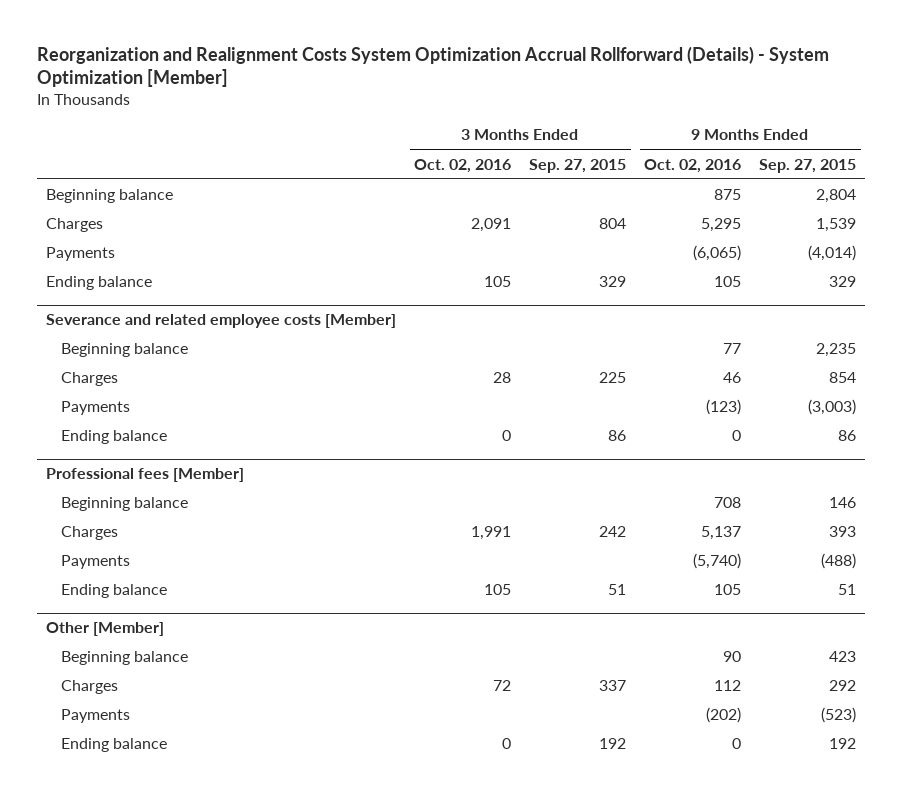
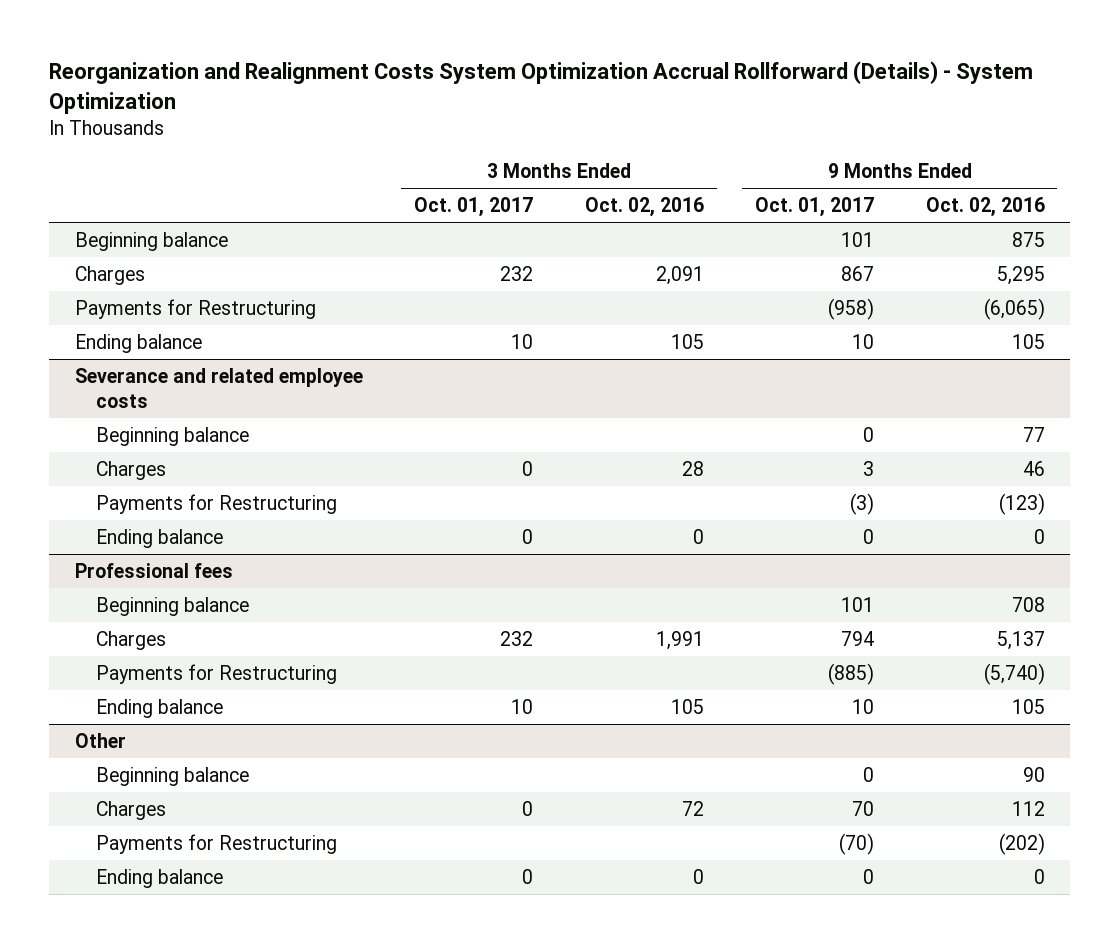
[37,45,830,88] Reorganization and Realignment Costs System Optimization Accrual Rollforward (Details) - System Optimization [Member] -> [49,61,1034,115] Reorganization and Realignment Costs System Optimization Accrual Rollforward (Details) - System Optimization
[529,158,627,173] Sep. 27, 2015 -> none
[759,158,857,173] Sep. 27, 2015 -> none
none -> [414,197,534,218] Oct. 01, 2017
none -> [755,197,875,218] Oct. 01, 2017
[46,247,116,262] Payments -> [74,298,316,319] Payments for Restructuring
[46,314,397,329] Severance and related employee costs [Member] -> [74,367,363,408] Severance and related employee costs
[61,401,131,416] Payments -> [95,493,337,514] Payments for Restructuring
[46,468,245,483] Professional fees [Member] -> [74,562,233,578] Professional fees
[61,555,131,570] Payments -> [95,663,337,684] Payments for Restructuring
[46,622,165,637] Other [Member] -> [74,732,126,748] Other
[61,709,131,724] Payments -> [95,833,337,854] Payments for Restructuring

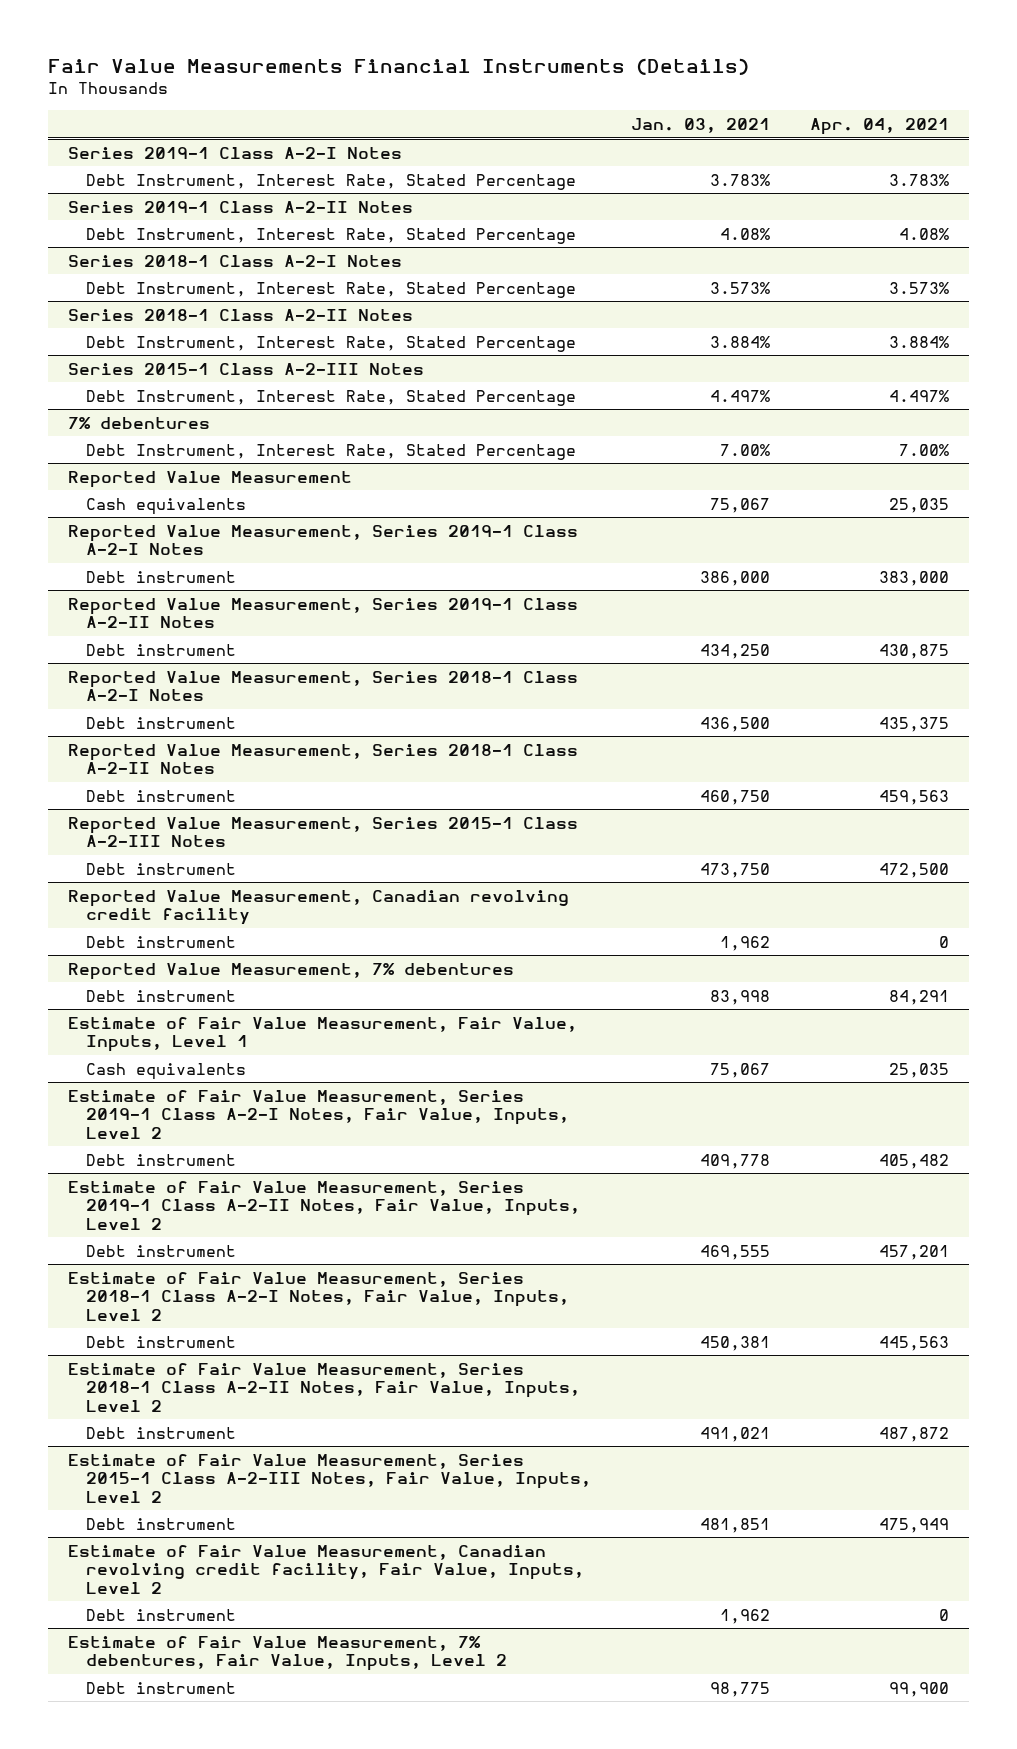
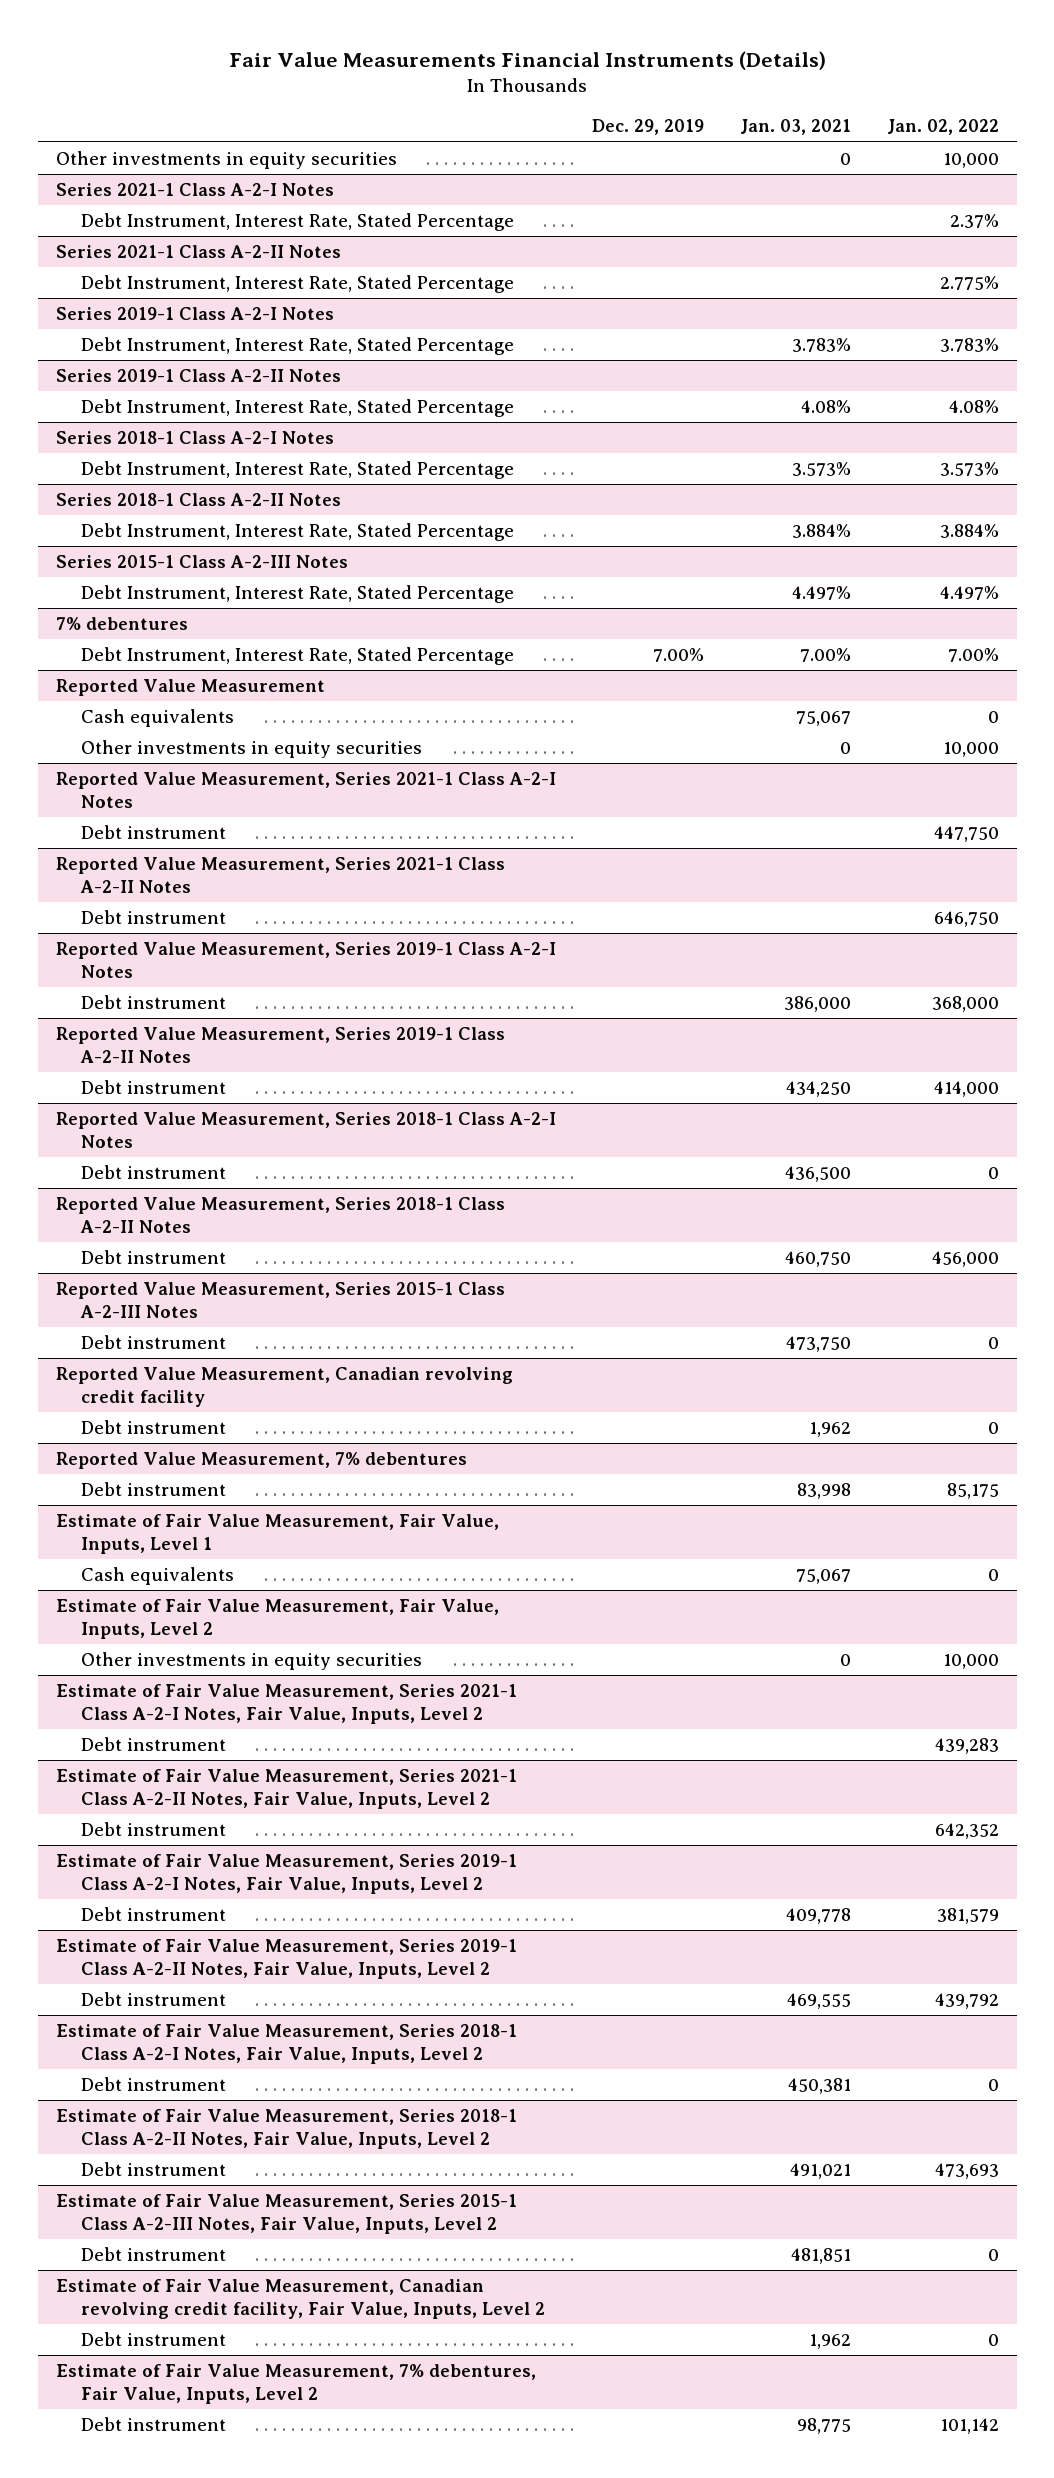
[809,118,949,136] Apr. 04, 2021 -> none
none -> [591,119,704,136] Dec. 29, 2019
none -> [886,119,999,136] Jan. 02, 2022
none -> [55,150,397,169] Other investments in equity securities
none -> [55,182,334,196] Series 2021-1 Class A-2-I Notes
none -> [81,212,515,231] Debt Instrument, Interest Rate, Stated Percentage
none -> [55,244,341,258] Series 2021-1 Class A-2-II Notes
none -> [81,274,515,293] Debt Instrument, Interest Rate, Stated Percentage
none -> [81,739,423,758] Other investments in equity securities
none -> [55,771,556,808] Reported Value Measurement, Series 2021-1 Class A-2-I Notes
none -> [81,824,227,839] Debt instrument
none -> [55,856,505,893] Reported Value Measurement, Series 2021-1 Class A-2-II Notes
none -> [81,909,227,924] Debt instrument
none -> [55,1598,499,1639] Estimate of Fair Value Measurement, Fair Value, Inputs, Level 2
none -> [81,1651,423,1670] Other investments in equity securities
none -> [55,1683,517,1724] Estimate of Fair Value Measurement, Series 2021-1 Class A-2-I Notes, Fair Value, Inputs, Level 2
none -> [81,1736,227,1751] Debt instrument
none -> [55,1768,517,1809] Estimate of Fair Value Measurement, Series 2021-1 Class A-2-II Notes, Fair Value, Inputs, Level 2
none -> [81,1821,227,1836] Debt instrument

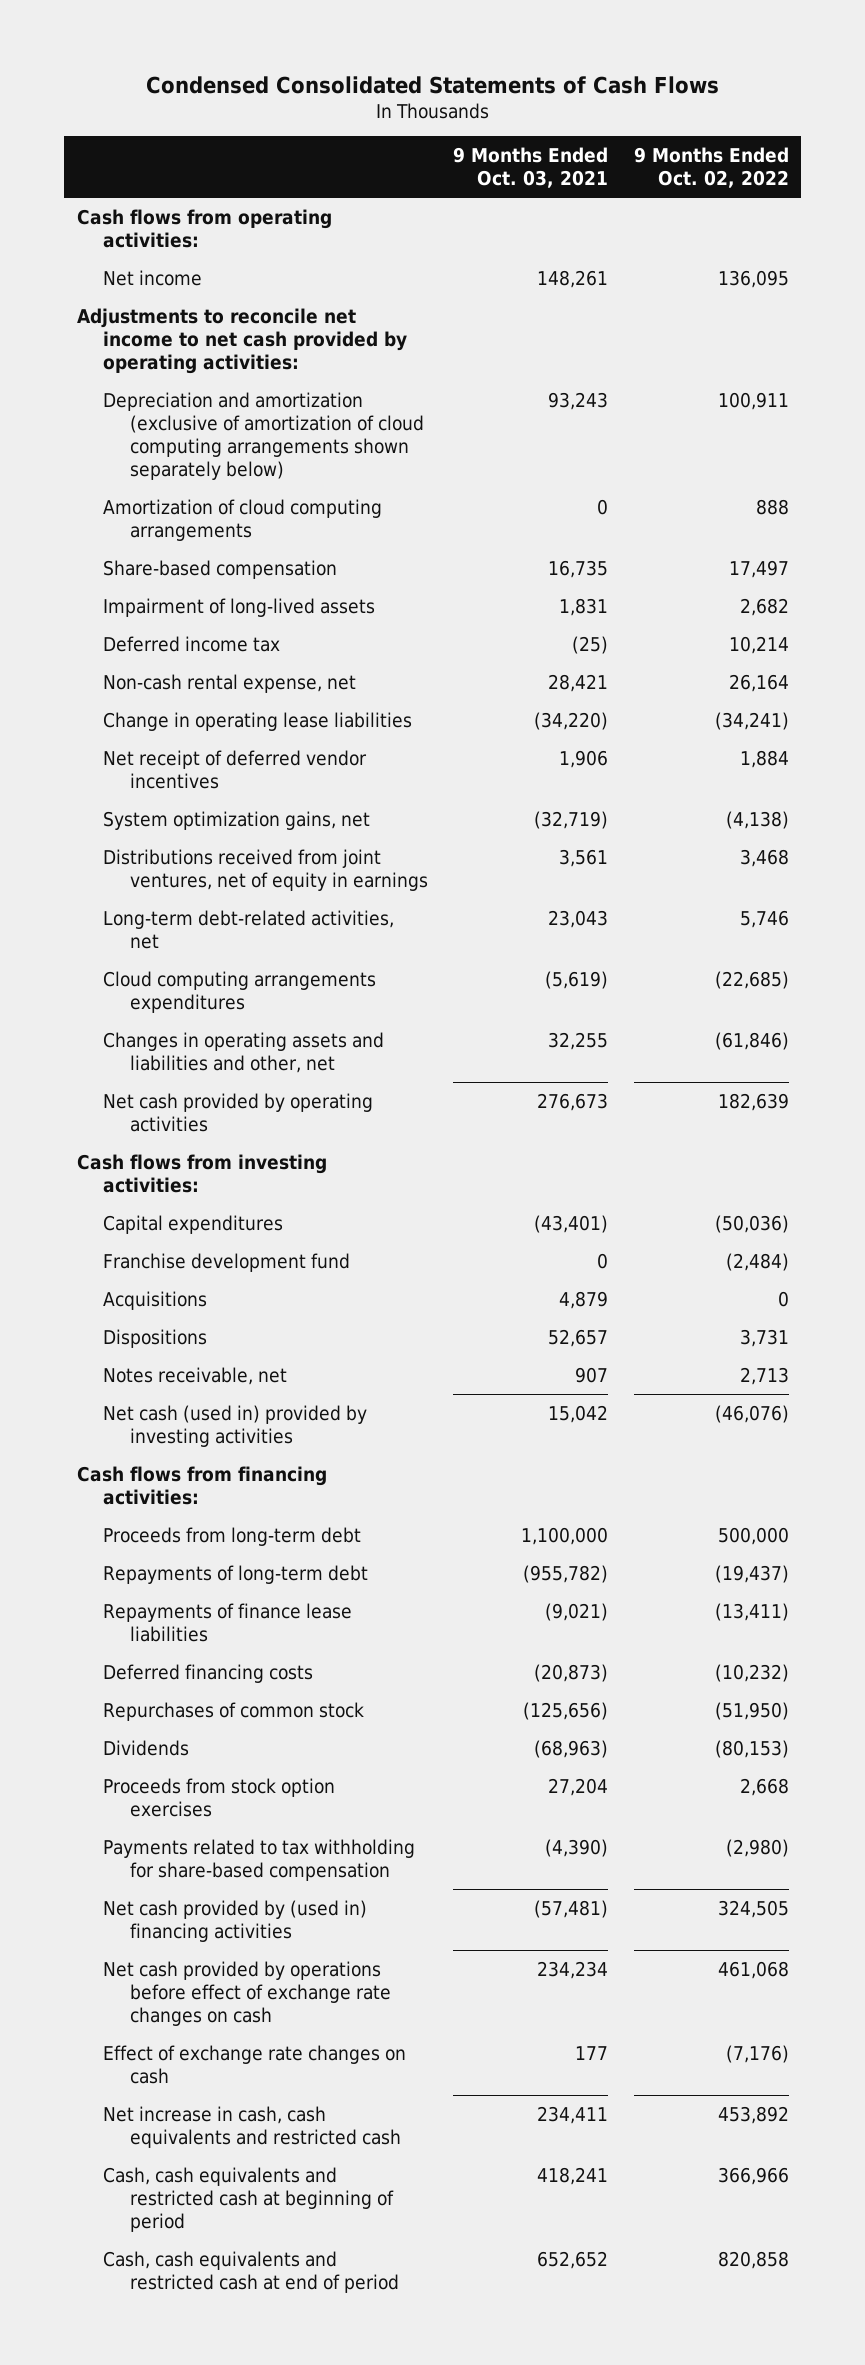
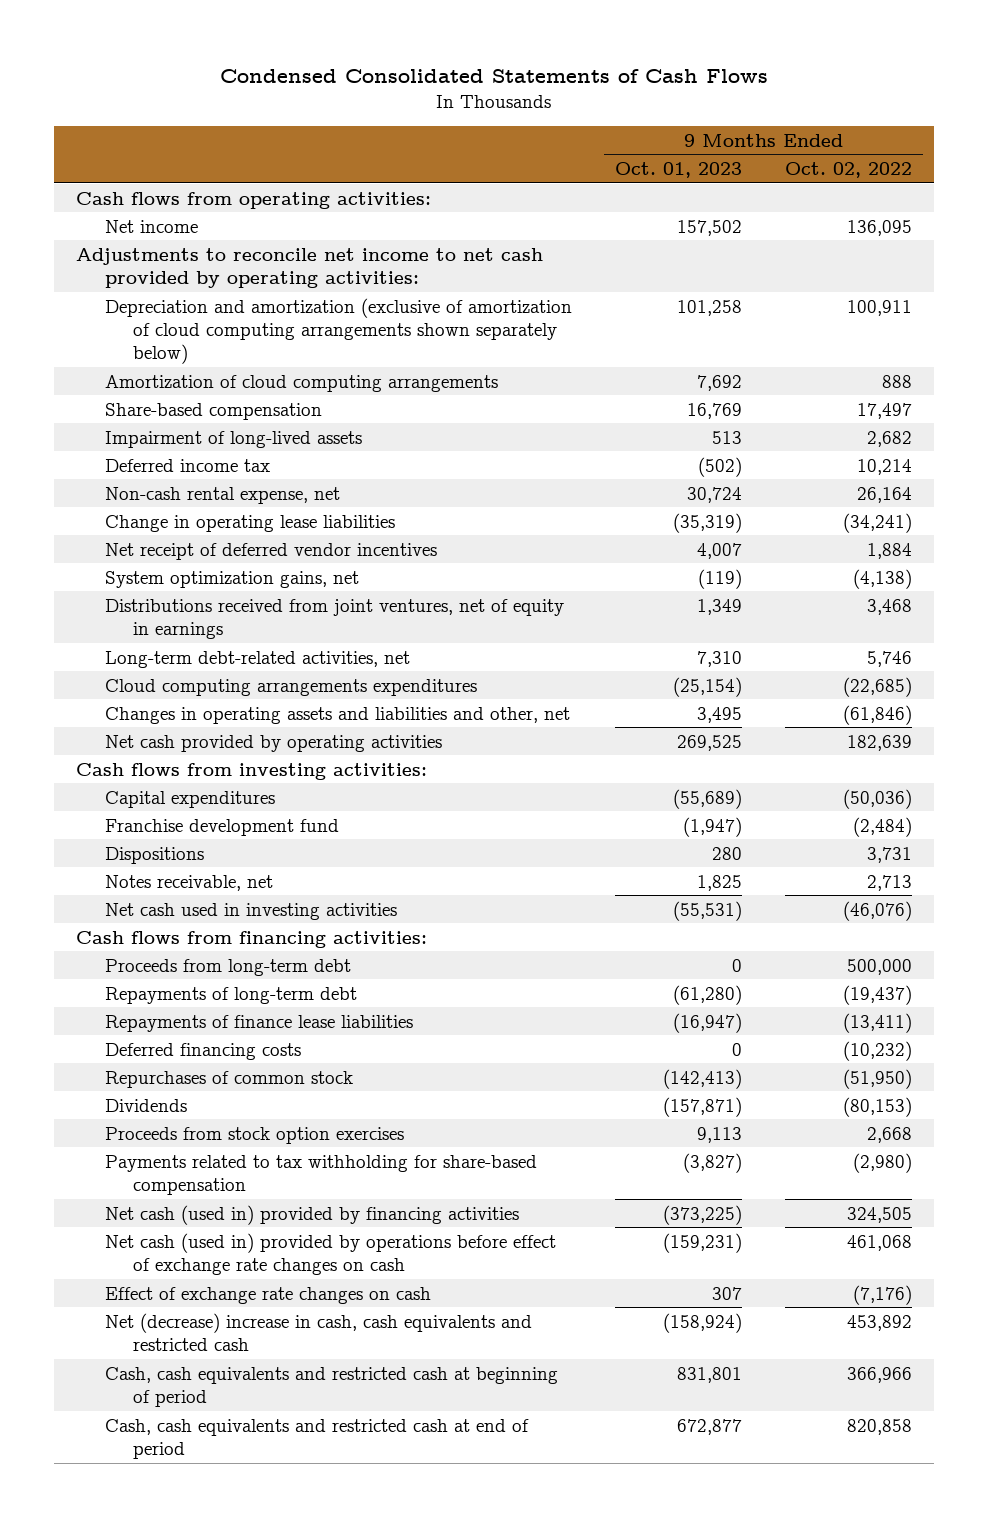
[453,146,609,189] 9 Months Ended Oct. 03, 2021 -> none
none -> [615,161,743,178] Oct. 01, 2023
[103,1290,208,1310] Acquisitions -> none
[103,1404,368,1447] Net cash (used in) provided by investing activities -> [104,902,397,920] Net cash used in investing activities
[103,1899,368,1942] Net cash provided by (used in) financing activities -> [104,1204,519,1225] Net cash (used in) provided by financing activities
[103,1960,391,2026] Net cash provided by operations before effect of exchange rate changes on cash -> [104,1232,556,1275] Net cash (used in) provided by operations before effect of exchange rate changes on cash
[103,2105,401,2148] Net increase in cash, cash equivalents and restricted cash -> [104,1312,532,1351] Net (decrease) increase in cash, cash equivalents and restricted cash

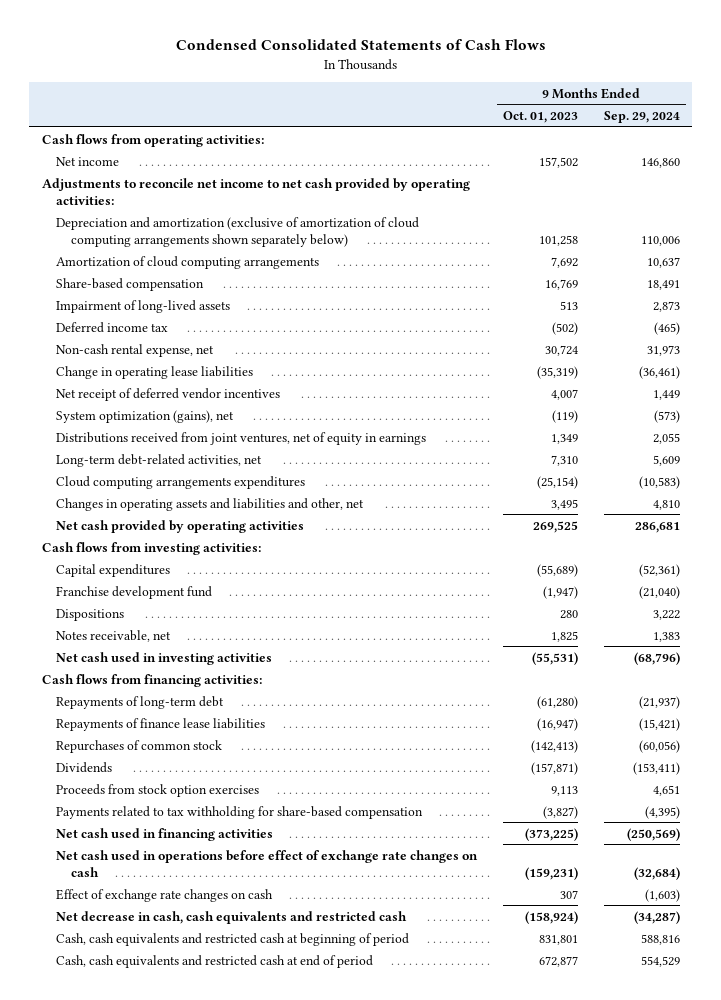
[785,161,913,178] Oct. 02, 2022 -> none
none -> [603,111,680,124] Sep. 29, 2024
[104,570,359,588] System optimization gains, net -> [56,409,235,423] System optimization (gains), net
[104,958,351,976] Proceeds from long-term debt -> none
[104,1042,301,1060] Deferred financing costs -> none
[104,1204,519,1225] Net cash (used in) provided by financing activities -> [56,827,274,841] Net cash used in financing activities
[104,1232,556,1275] Net cash (used in) provided by operations before effect of exchange rate changes on cash -> [56,849,479,877] Net cash used in operations before effect of exchange rate changes on cash
[104,1312,532,1351] Net (decrease) increase in cash, cash equivalents and restricted cash -> [56,910,408,924] Net decrease in cash, cash equivalents and restricted cash

